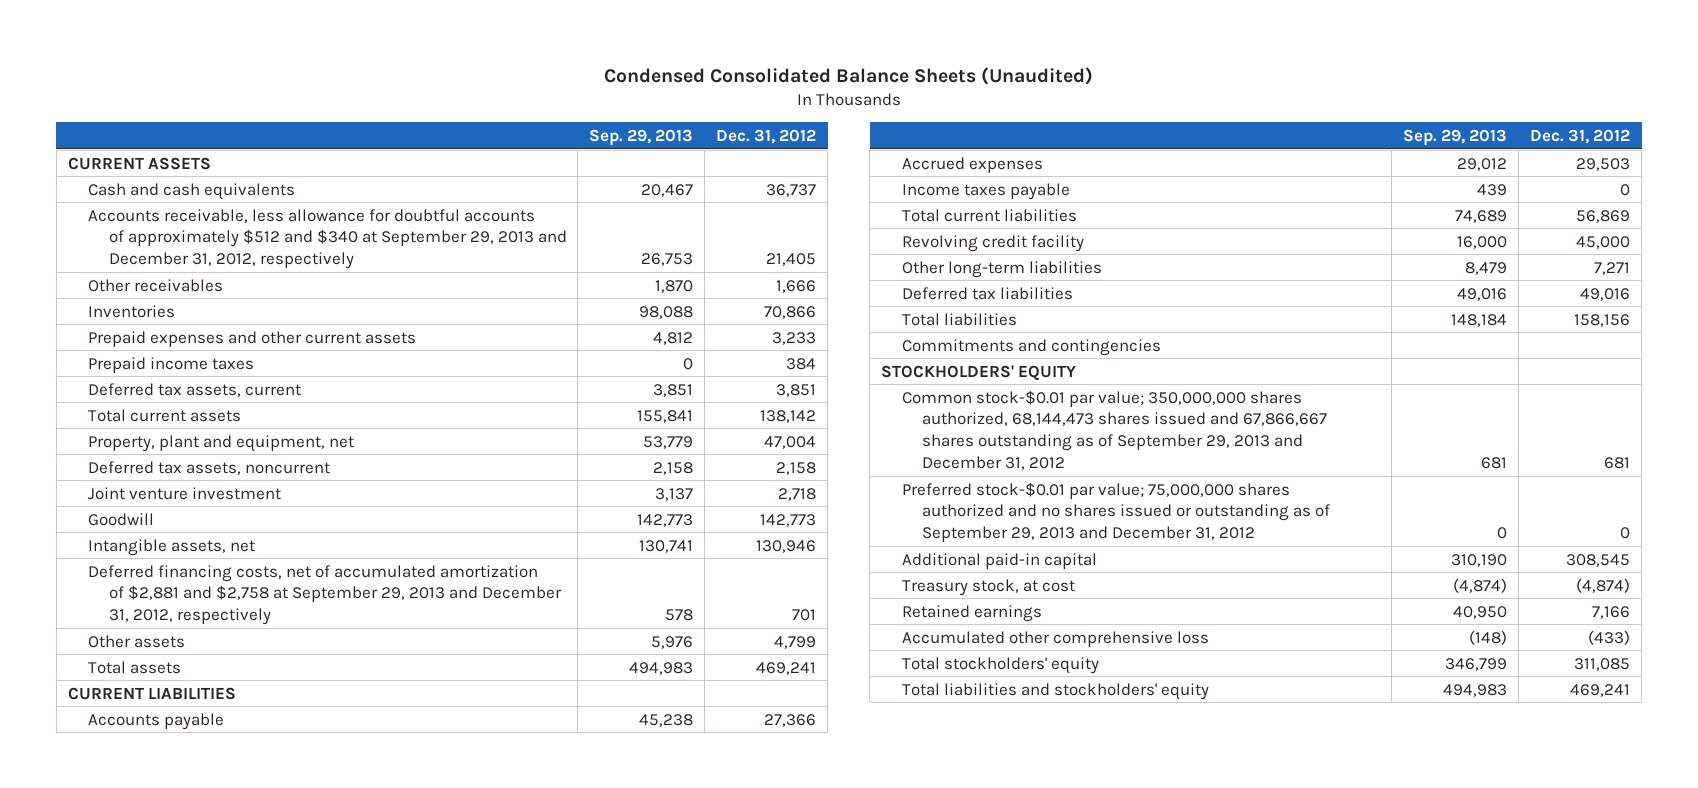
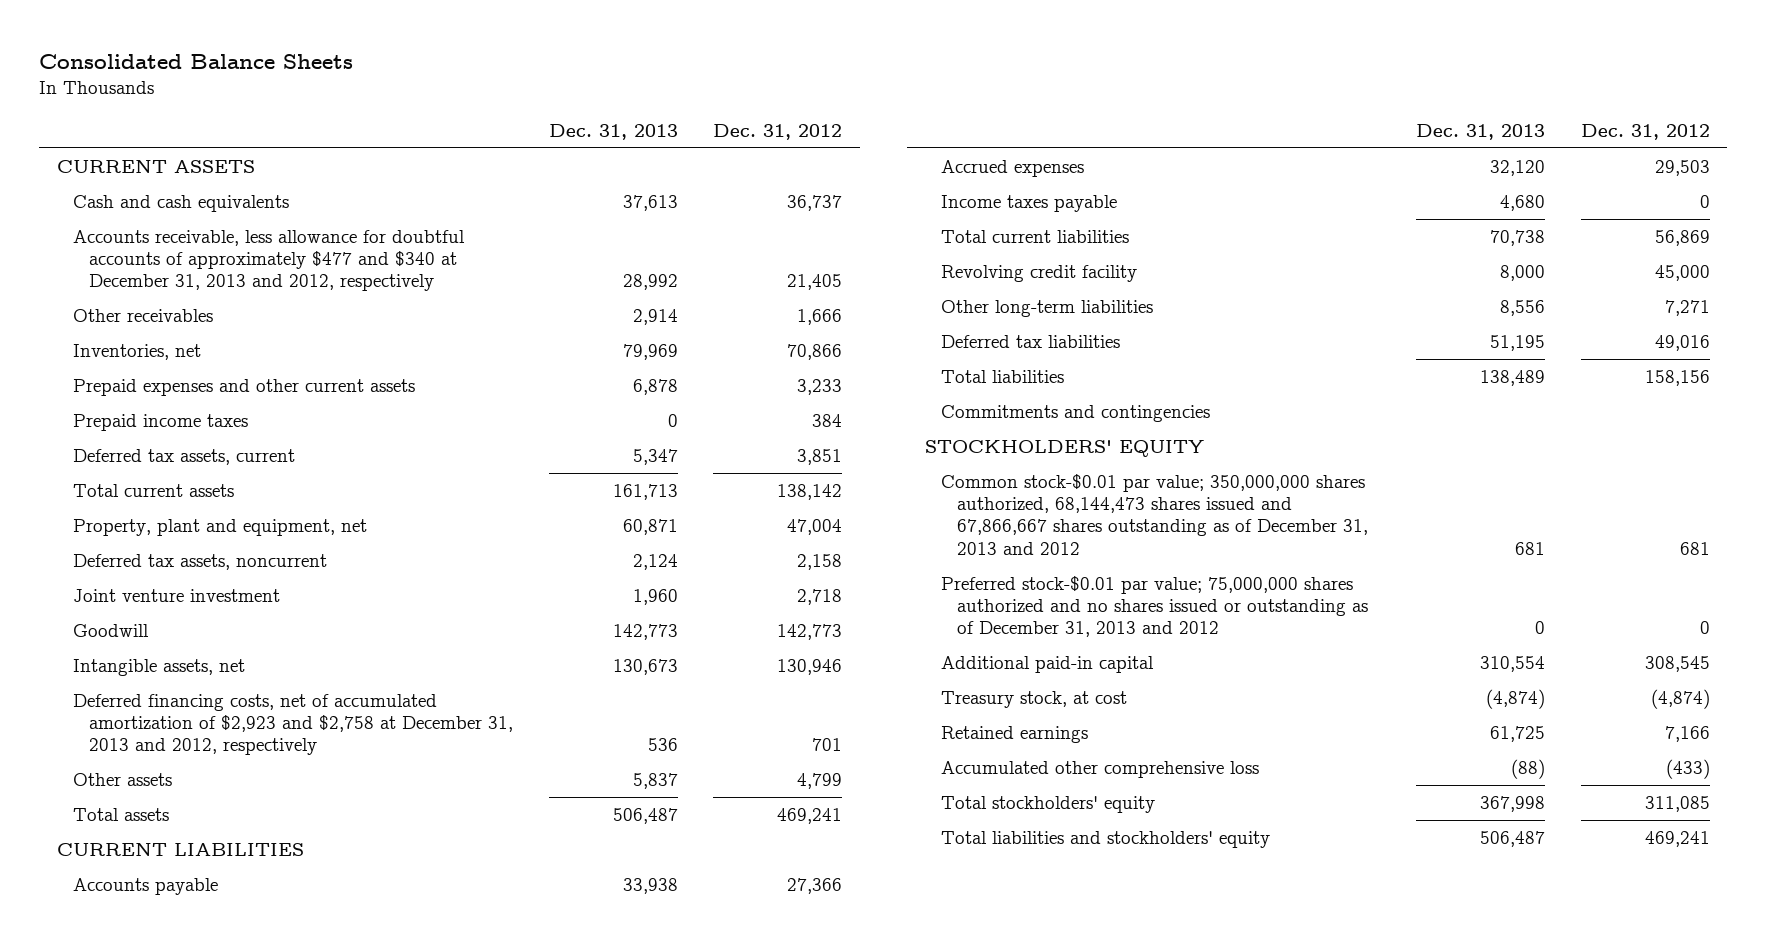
[603,67,1093,86] Condensed Consolidated Balance Sheets (Unaudited) -> [39,53,354,69] Consolidated Balance Sheets
[589,128,694,146] Sep. 29, 2013 -> none
none -> [548,123,678,140] Dec. 31, 2013
[88,208,567,269] Accounts receivable, less allowance for doubtful accounts of approximately $512 and $340 at September 29, 2013 and December 31, 2012, respectively -> [73,230,466,292] Accounts receivable, less allowance for doubtful accounts of approximately $477 and $340 at December 31, 2013 and 2012, respectively
[88,304,176,318] Inventories -> [73,344,202,361] Inventories, net
[88,564,562,625] Deferred financing costs, net of accumulated amortization of $2,881 and $2,758 at September 29, 2013 and December 31, 2012, respectively -> [73,694,514,756] Deferred financing costs, net of accumulated amortization of $2,923 and $2,758 at December 31, 2013 and 2012, respectively
[901,389,1328,470] Common stock-$0.01 par value; 350,000,000 shares authorized, 68,144,473 shares issued and 67,866,667 shares outstanding as of September 29, 2013 and December 31, 2012 -> [940,474,1369,555] Common stock-$0.01 par value; 350,000,000 shares authorized, 68,144,473 shares issued and 67,866,667 shares outstanding as of December 31, 2013 and 2012
[901,481,1331,542] Preferred stock-$0.01 par value; 75,000,000 shares authorized and no shares issued or outstanding as of September 29, 2013 and December 31, 2012 -> [940,576,1369,638] Preferred stock-$0.01 par value; 75,000,000 shares authorized and no shares issued or outstanding as of December 31, 2013 and 2012

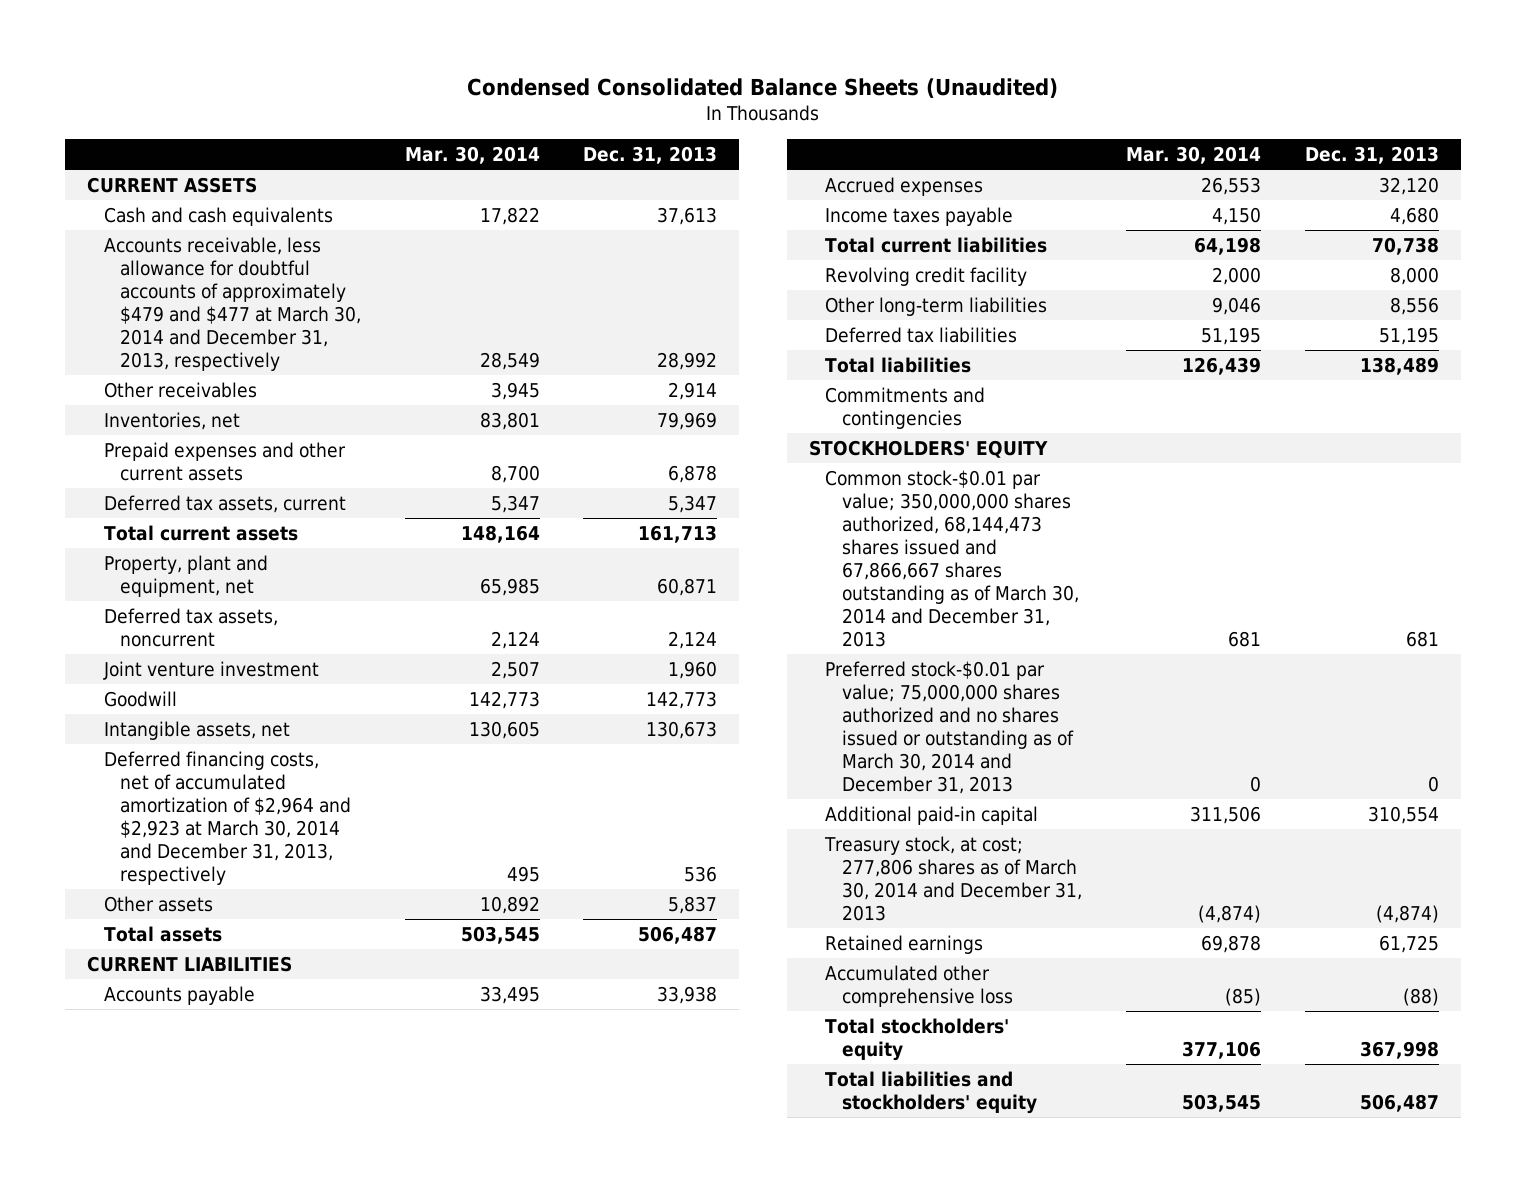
[39,53,354,69] Consolidated Balance Sheets -> [467,77,1059,98] Condensed Consolidated Balance Sheets (Unaudited)
[713,123,843,140] Dec. 31, 2012 -> none
none -> [404,146,540,165] Mar. 30, 2014
[73,230,466,292] Accounts receivable, less allowance for doubtful accounts of approximately $477 and $340 at December 31, 2013 and 2012, respectively -> [103,236,362,371] Accounts receivable, less allowance for doubtful accounts of approximately $479 and $477 at March 30, 2014 and December 31, 2013, respectively
[73,414,249,432] Prepaid income taxes -> none
[73,694,514,756] Deferred financing costs, net of accumulated amortization of $2,923 and $2,758 at December 31, 2013 and 2012, respectively -> [103,750,352,885] Deferred financing costs, net of accumulated amortization of $2,964 and $2,923 at March 30, 2014 and December 31, 2013, respectively
[940,474,1369,555] Common stock-$0.01 par value; 350,000,000 shares authorized, 68,144,473 shares issued and 67,866,667 shares outstanding as of December 31, 2013 and 2012 -> [825,469,1079,647] Common stock-$0.01 par value; 350,000,000 shares authorized, 68,144,473 shares issued and 67,866,667 shares outstanding as of March 30, 2014 and December 31, 2013
[940,576,1369,638] Preferred stock-$0.01 par value; 75,000,000 shares authorized and no shares issued or outstanding as of December 31, 2013 and 2012 -> [825,660,1074,794] Preferred stock-$0.01 par value; 75,000,000 shares authorized and no shares issued or outstanding as of March 30, 2014 and December 31, 2013
[940,691,1127,709] Treasury stock, at cost -> [824,835,1082,921] Treasury stock, at cost; 277,806 shares as of March 30, 2014 and December 31, 2013

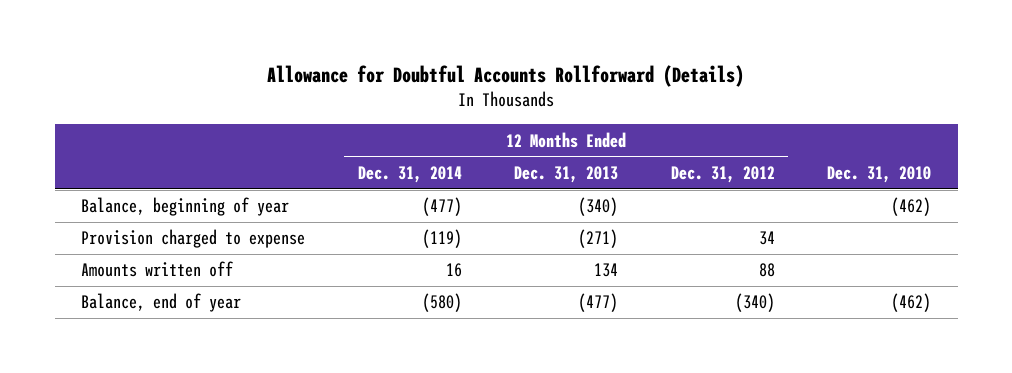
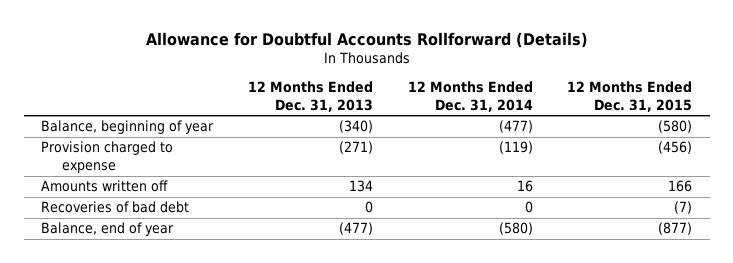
[670,165,775,183] Dec. 31, 2012 -> none
[827,165,932,183] Dec. 31, 2010 -> none
none -> [567,81,693,112] 12 Months Ended Dec. 31, 2015
none -> [41,201,190,214] Recoveries of bad debt

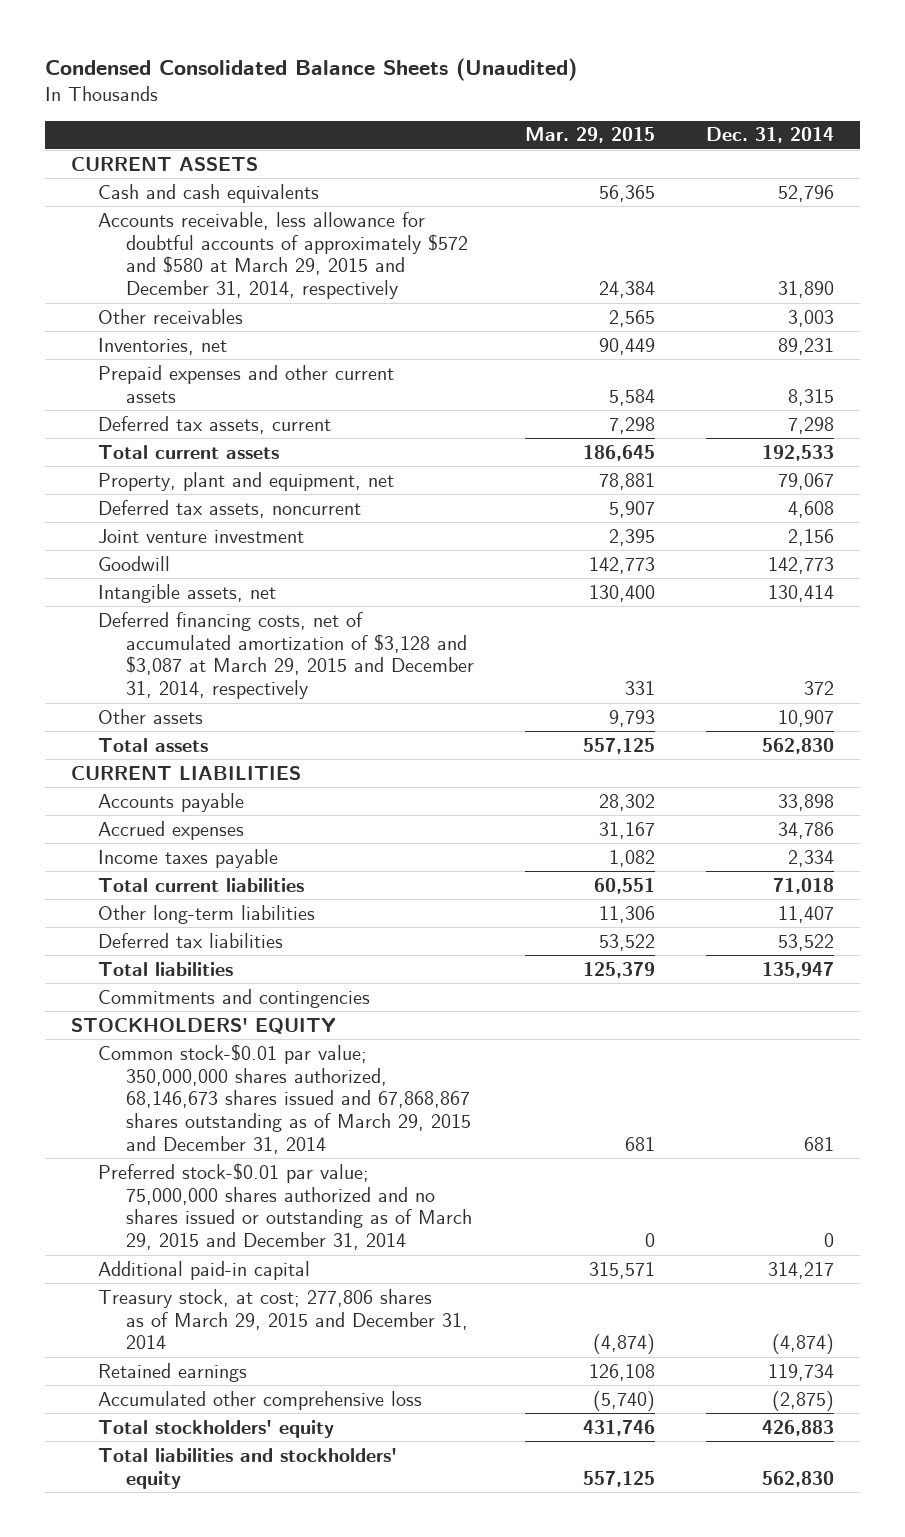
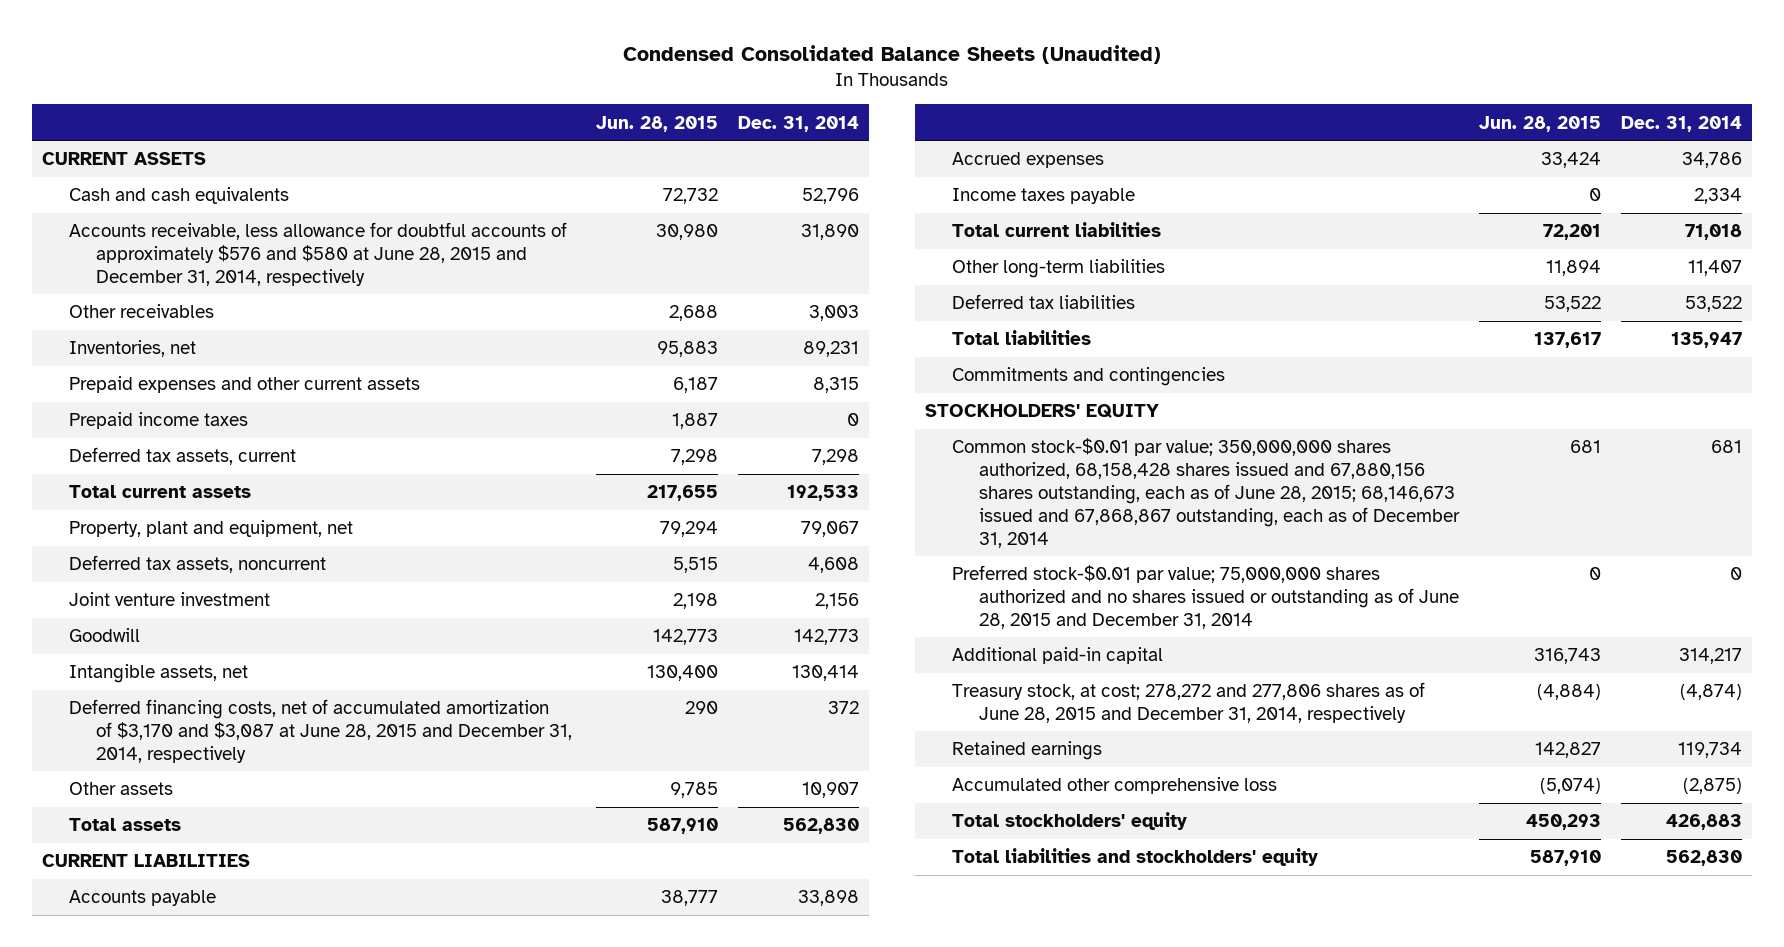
[525,127,656,144] Mar. 29, 2015 -> none
none -> [595,115,718,132] Jun. 28, 2015
[98,211,469,300] Accounts receivable, less allowance for doubtful accounts of approximately $572 and $580 at March 29, 2015 and December 31, 2014, respectively -> [69,222,568,286] Accounts receivable, less allowance for doubtful accounts of approximately $576 and $580 at June 28, 2015 and December 31, 2014, respectively
none -> [69,412,249,430] Prepaid income taxes
[98,611,475,700] Deferred financing costs, net of accumulated amortization of $3,128 and $3,087 at March 29, 2015 and December 31, 2014, respectively -> [69,699,572,763] Deferred financing costs, net of accumulated amortization of $3,170 and $3,087 at June 28, 2015 and December 31, 2014, respectively
[98,1043,472,1154] Common stock-$0.01 par value; 350,000,000 shares authorized, 68,146,673 shares issued and 67,868,867 shares outstanding as of March 29, 2015 and December 31, 2014 -> [951,438,1460,548] Common stock-$0.01 par value; 350,000,000 shares authorized, 68,158,428 shares issued and 67,880,156 shares outstanding, each as of June 28, 2015; 68,146,673 issued and 67,868,867 outstanding, each as of December 31, 2014
[98,1162,473,1251] Preferred stock-$0.01 par value; 75,000,000 shares authorized and no shares issued or outstanding as of March 29, 2015 and December 31, 2014 -> [951,565,1459,629] Preferred stock-$0.01 par value; 75,000,000 shares authorized and no shares issued or outstanding as of June 28, 2015 and December 31, 2014
[98,1288,469,1350] Treasury stock, at cost; 277,806 shares as of March 29, 2015 and December 31, 2014 -> [951,682,1425,723] Treasury stock, at cost; 278,272 and 277,806 shares as of June 28, 2015 and December 31, 2014, respectively

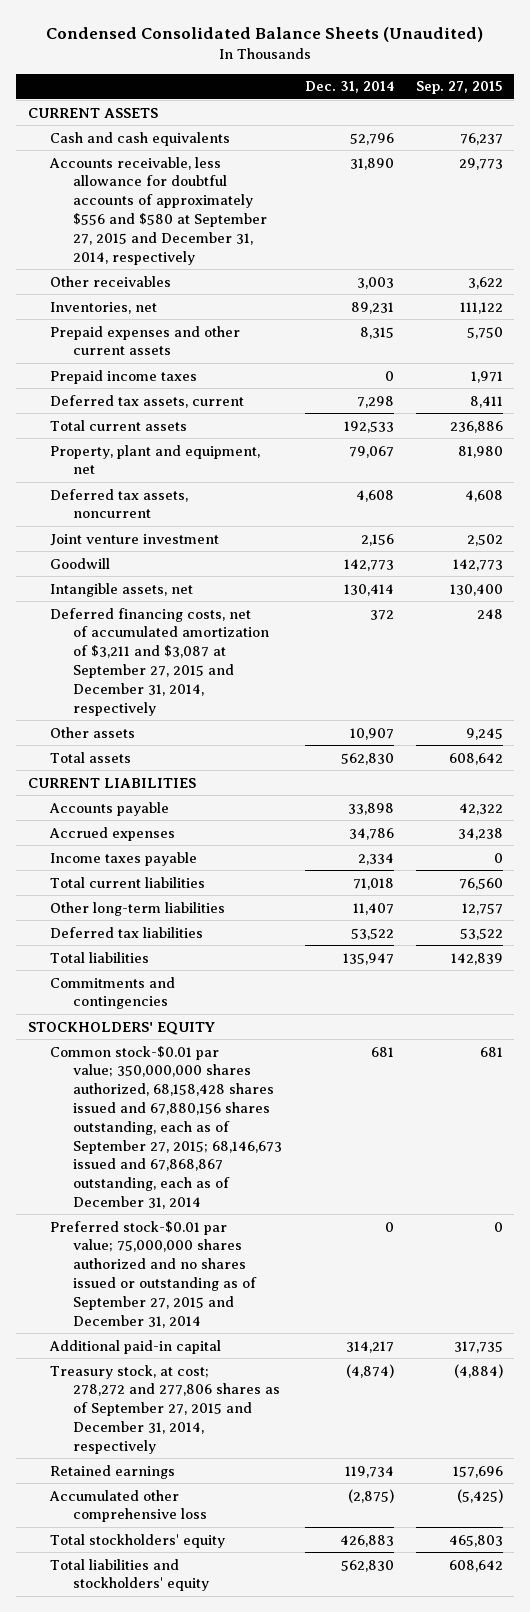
[595,115,718,132] Jun. 28, 2015 -> none
none -> [415,81,503,95] Sep. 27, 2015
[69,222,568,286] Accounts receivable, less allowance for doubtful accounts of approximately $576 and $580 at June 28, 2015 and December 31, 2014, respectively -> [49,156,268,265] Accounts receivable, less allowance for doubtful accounts of approximately $556 and $580 at September 27, 2015 and December 31, 2014, respectively
[69,699,572,763] Deferred financing costs, net of accumulated amortization of $3,170 and $3,087 at June 28, 2015 and December 31, 2014, respectively -> [50,607,270,716] Deferred financing costs, net of accumulated amortization of $3,211 and $3,087 at September 27, 2015 and December 31, 2014, respectively
[951,438,1460,548] Common stock-$0.01 par value; 350,000,000 shares authorized, 68,158,428 shares issued and 67,880,156 shares outstanding, each as of June 28, 2015; 68,146,673 issued and 67,868,867 outstanding, each as of December 31, 2014 -> [50,1045,283,1209] Common stock-$0.01 par value; 350,000,000 shares authorized, 68,158,428 shares issued and 67,880,156 shares outstanding, each as of September 27, 2015; 68,146,673 issued and 67,868,867 outstanding, each as of December 31, 2014
[951,565,1459,629] Preferred stock-$0.01 par value; 75,000,000 shares authorized and no shares issued or outstanding as of June 28, 2015 and December 31, 2014 -> [50,1220,258,1328] Preferred stock-$0.01 par value; 75,000,000 shares authorized and no shares issued or outstanding as of September 27, 2015 and December 31, 2014
[951,682,1425,723] Treasury stock, at cost; 278,272 and 277,806 shares as of June 28, 2015 and December 31, 2014, respectively -> [50,1364,281,1454] Treasury stock, at cost; 278,272 and 277,806 shares as of September 27, 2015 and December 31, 2014, respectively

